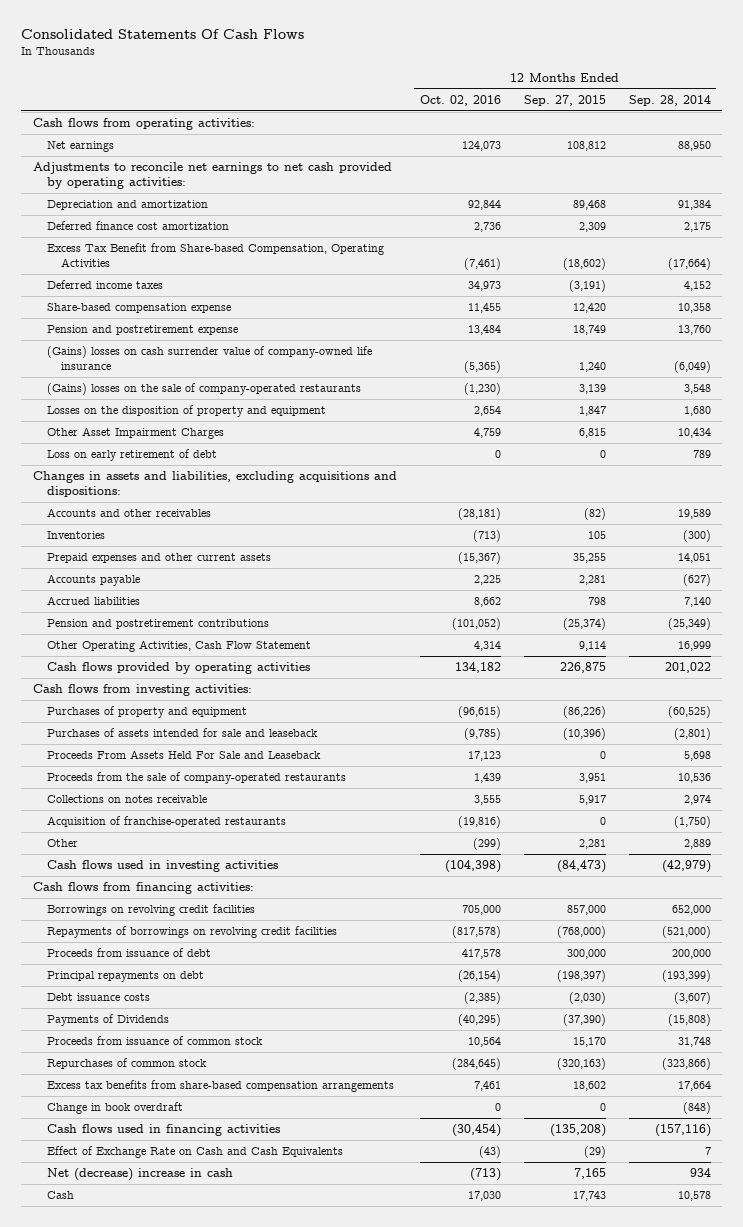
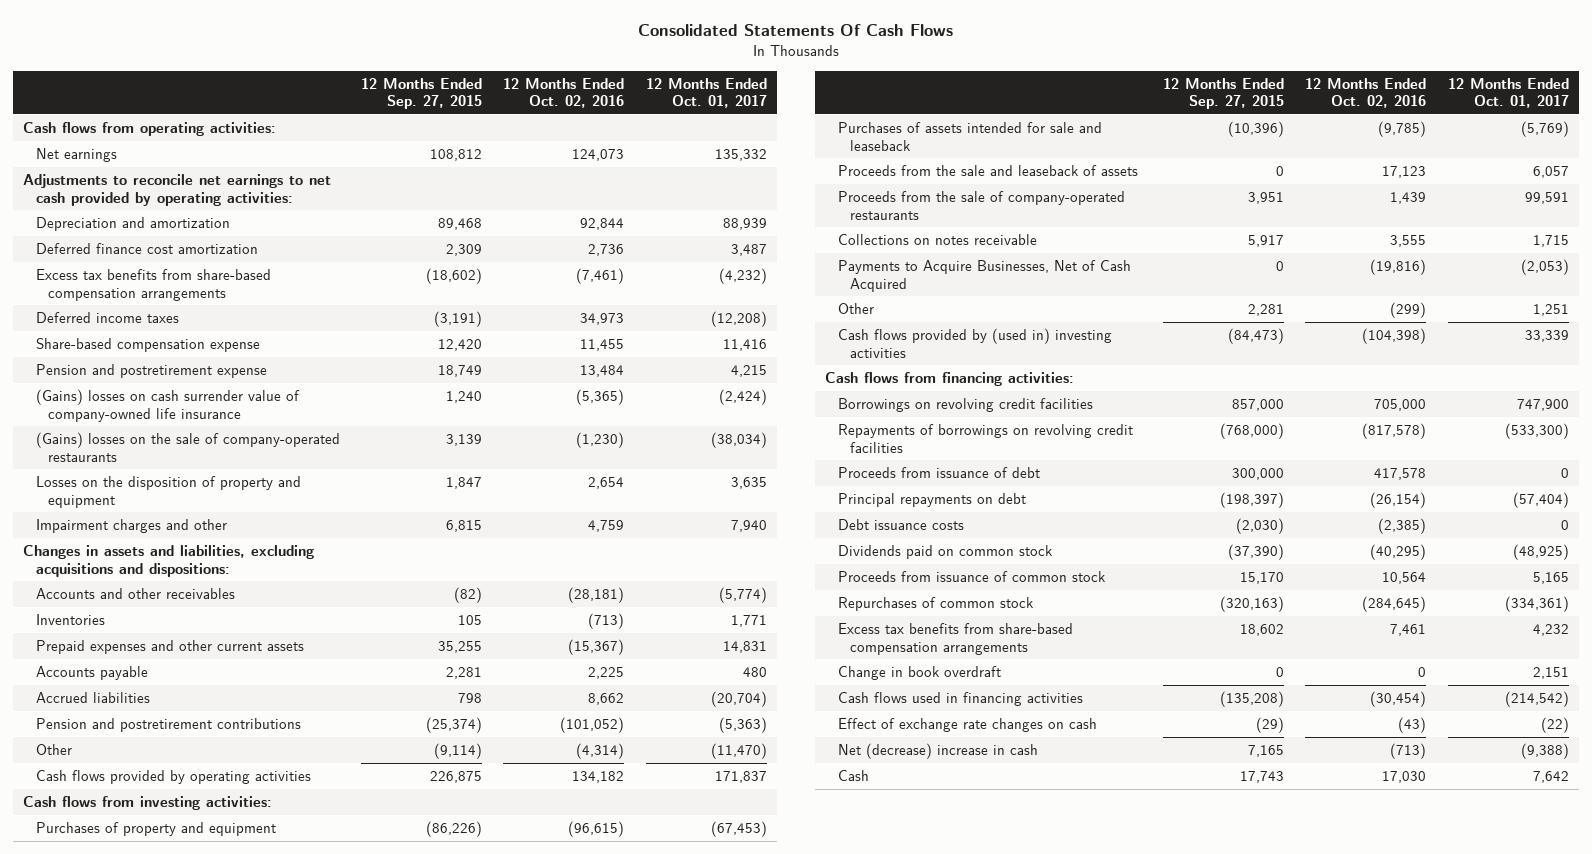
[628,94,711,106] Sep. 28, 2014 -> none
none -> [645,77,767,109] 12 Months Ended Oct. 01, 2017
[46,243,384,268] Excess Tax Benefit from Share-based Compensation, Operating Activities -> [35,269,271,301] Excess tax benefits from share-based compensation arrangements
[46,449,217,462] Loss on early retirement of debt -> none
[46,427,224,440] Other Asset Impairment Charges -> [35,519,227,534] Impairment charges and other
[46,640,311,653] Other Operating Activities, Cash Flow Statement -> none
none -> [35,744,72,756] Other
[46,750,321,760] Proceeds From Assets Held For Sale and Leaseback -> [837,165,1138,177] Proceeds from the sale and leaseback of assets
[46,816,286,828] Acquisition of franchise-operated restaurants -> [837,260,1131,292] Payments to Acquire Businesses, Net of Cash Acquired
[46,860,278,873] Cash flows used in investing activities -> [837,328,1112,358] Cash flows provided by (used in) investing activities
[46,1014,169,1027] Payments of Dividends -> [837,545,1053,560] Dividends paid on common stock
[46,1146,343,1159] Effect of Exchange Rate on Cash and Cash Equivalents -> [837,718,1097,733] Effect of exchange rate changes on cash

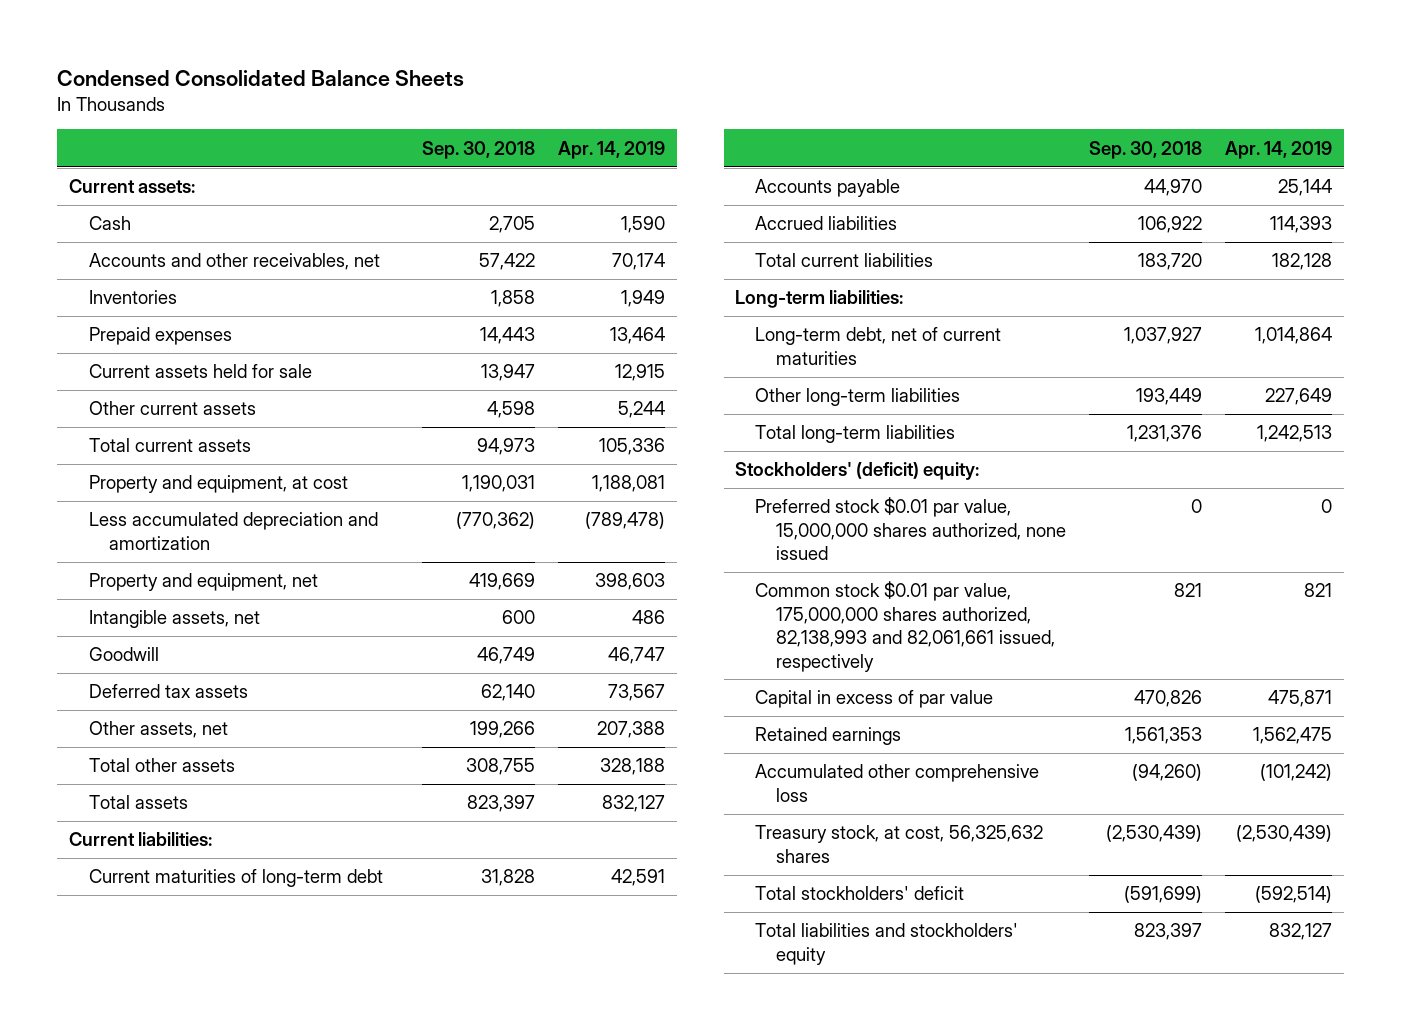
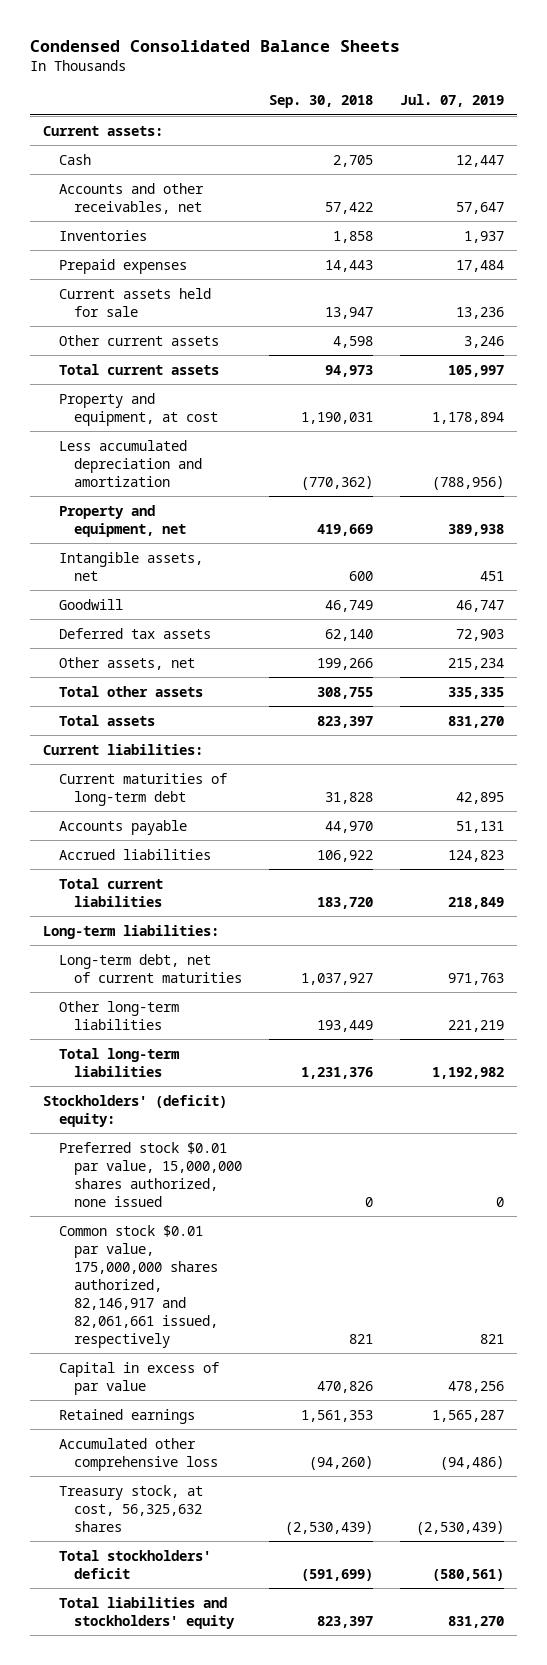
[558,140,666,159] Apr. 14, 2019 -> none
none -> [399,94,504,108] Jul. 07, 2019
[755,581,1055,672] Common stock $0.01 par value, 175,000,000 shares authorized, 82,138,993 and 82,061,661 issued, respectively -> [58,1224,219,1348] Common stock $0.01 par value, 175,000,000 shares authorized, 82,146,917 and 82,061,661 issued, respectively

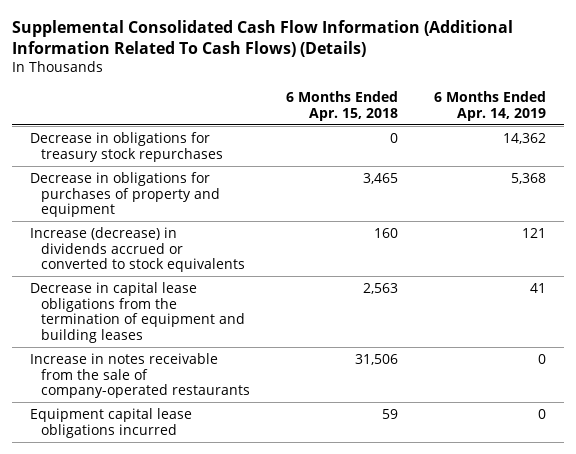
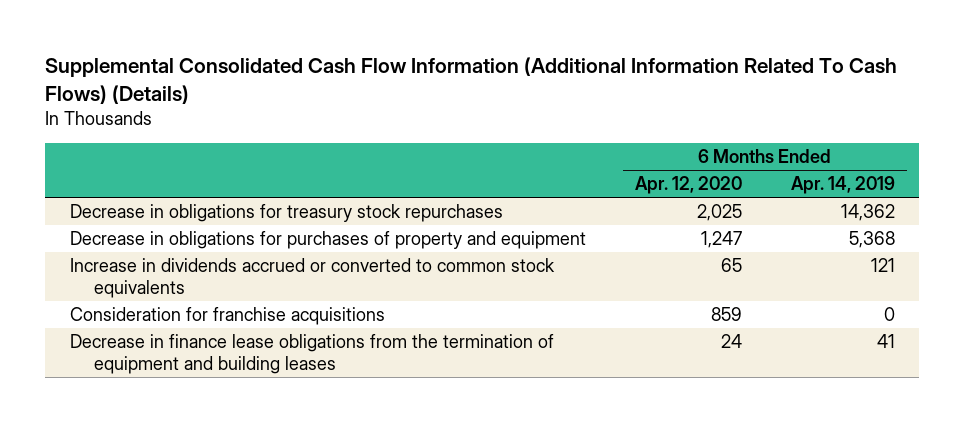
[286,90,399,121] 6 Months Ended Apr. 15, 2018 -> none
none -> [634,176,742,195] Apr. 12, 2020
[29,352,251,399] Increase in notes receivable from the sale of company-operated restaurants -> none
[29,407,192,438] Equipment capital lease obligations incurred -> none
[29,226,246,273] Increase (decrease) in dividends accrued or converted to stock equivalents -> [69,258,555,298] Increase in dividends accrued or converted to common stock equivalents
none -> [69,307,385,326] Consideration for franchise acquisitions
[29,281,246,344] Decrease in capital lease obligations from the termination of equipment and building leases -> [69,334,554,374] Decrease in finance lease obligations from the termination of equipment and building leases

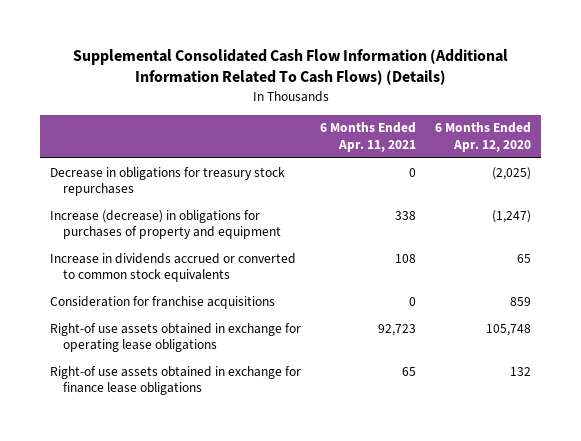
[790,176,895,195] Apr. 14, 2019 -> none
none -> [320,122,417,152] 6 Months Ended Apr. 11, 2021
[696,204,742,222] 2,025 -> [492,166,532,180] (2,025)
[69,231,586,250] Decrease in obligations for purchases of property and equipment -> [49,209,281,240] Increase (decrease) in obligations for purchases of property and equipment
[700,231,742,249] 1,247 -> [492,209,532,223] (1,247)
[69,334,554,374] Decrease in finance lease obligations from the termination of equipment and building leases -> none
none -> [49,322,301,353] Right-of use assets obtained in exchange for operating lease obligations
none -> [49,365,301,396] Right-of use assets obtained in exchange for finance lease obligations

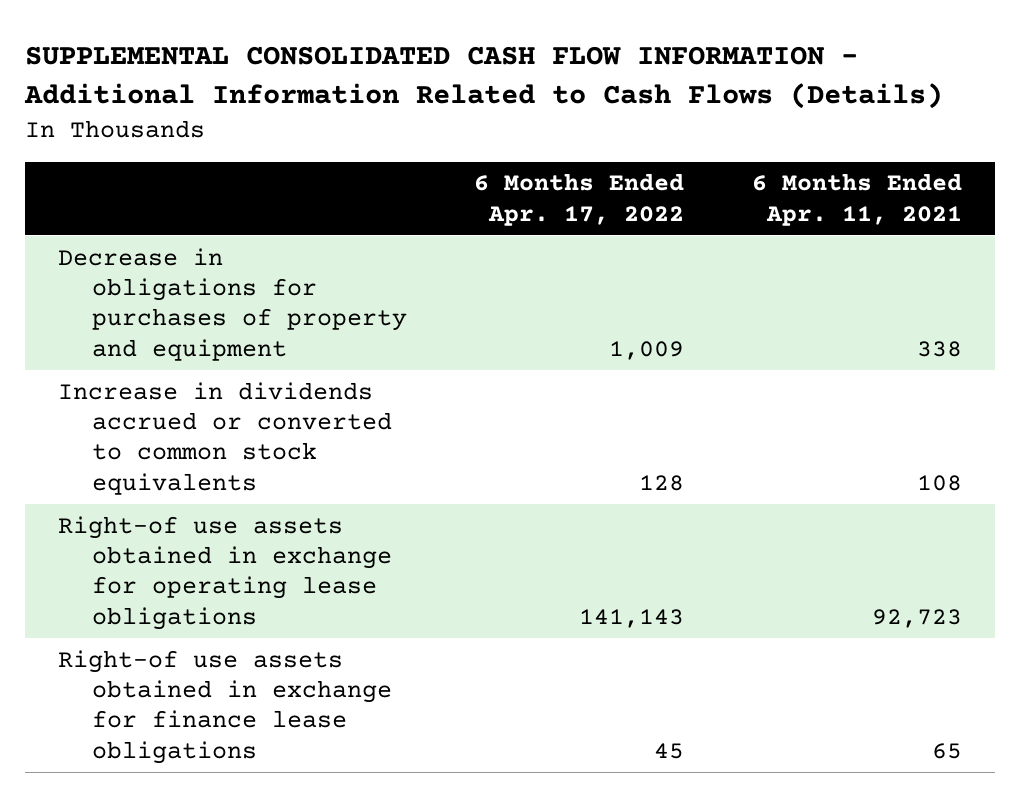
[72,49,508,86] Supplemental Consolidated Cash Flow Information (Additional Information Related To Cash Flows) (Details) -> [23,45,943,109] SUPPLEMENTAL CONSOLIDATED CASH FLOW INFORMATION - Additional Information Related to Cash Flows (Details)
[435,122,532,152] 6 Months Ended Apr. 12, 2020 -> none
none -> [474,173,685,226] 6 Months Ended Apr. 17, 2022
[49,166,285,197] Decrease in obligations for treasury stock repurchases -> none
[49,209,281,240] Increase (decrease) in obligations for purchases of property and equipment -> [58,247,408,361] Decrease in obligations for purchases of property and equipment
[49,295,275,309] Consideration for franchise acquisitions -> none

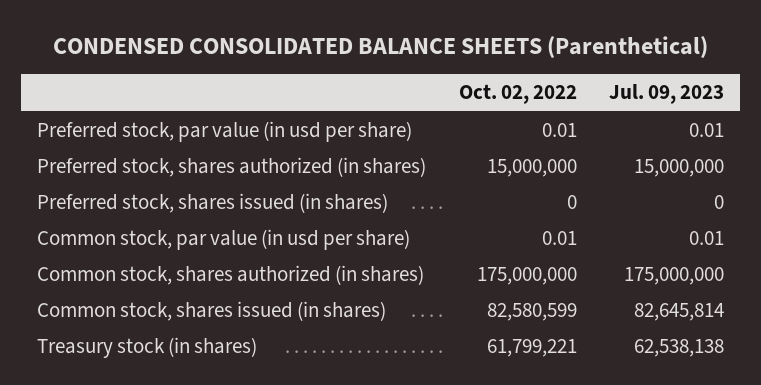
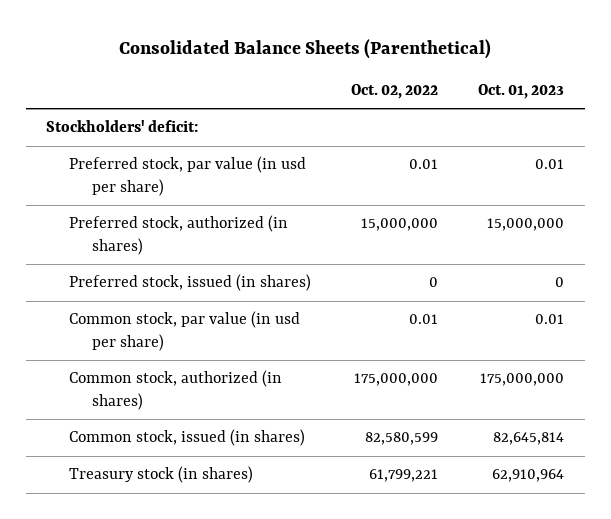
[52,35,708,58] CONDENSED CONSOLIDATED BALANCE SHEETS (Parenthetical) -> [119,38,492,59] Consolidated Balance Sheets (Parenthetical)
[609,84,725,105] Jul. 09, 2023 -> none
none -> [478,83,565,99] Oct. 01, 2023
none -> [46,120,199,133] Stockholders' deficit:
[37,157,427,178] Preferred stock, shares authorized (in shares) -> [68,215,288,256] Preferred stock, authorized (in shares)
[37,193,389,214] Preferred stock, shares issued (in shares) -> [68,274,311,292] Preferred stock, issued (in shares)
[37,265,425,286] Common stock, shares authorized (in shares) -> [68,370,282,411] Common stock, authorized (in shares)
[37,301,387,322] Common stock, shares issued (in shares) -> [68,429,305,447] Common stock, issued (in shares)

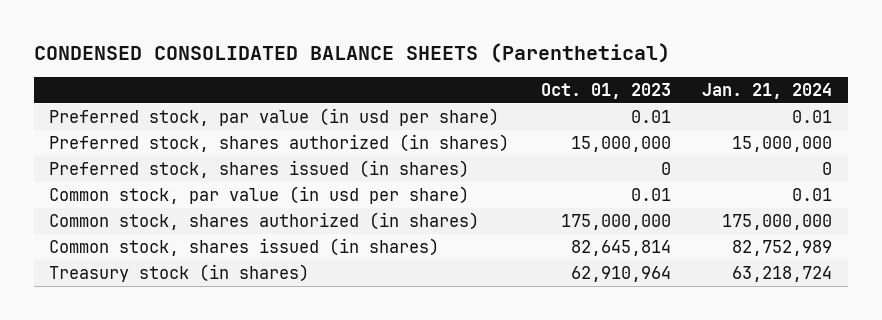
[119,38,492,59] Consolidated Balance Sheets (Parenthetical) -> [33,43,670,64] CONDENSED CONSOLIDATED BALANCE SHEETS (Parenthetical)
[351,83,439,99] Oct. 02, 2022 -> none
none -> [702,83,833,100] Jan. 21, 2024
[46,120,199,133] Stockholders' deficit: -> none
[68,215,288,256] Preferred stock, authorized (in shares) -> [49,134,510,153] Preferred stock, shares authorized (in shares)
[68,274,311,292] Preferred stock, issued (in shares) -> [49,160,470,179] Preferred stock, shares issued (in shares)
[68,370,282,411] Common stock, authorized (in shares) -> [49,212,480,231] Common stock, shares authorized (in shares)
[68,429,305,447] Common stock, issued (in shares) -> [49,238,440,257] Common stock, shares issued (in shares)

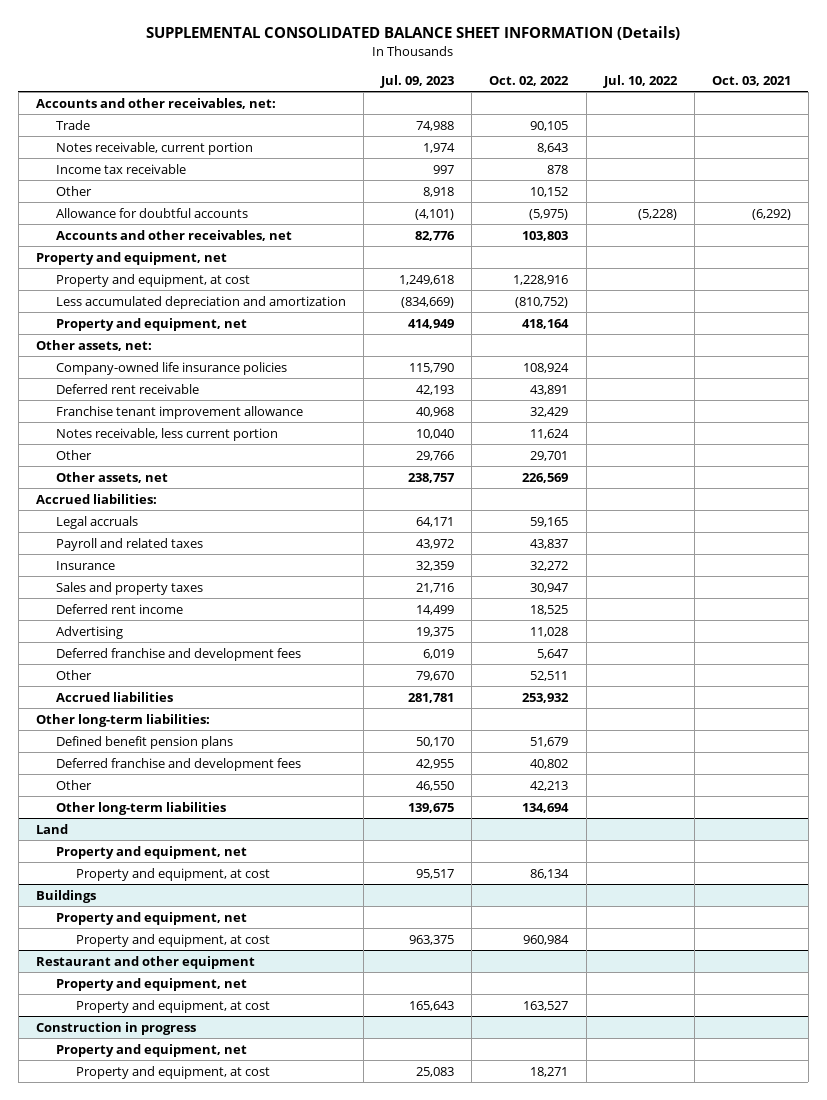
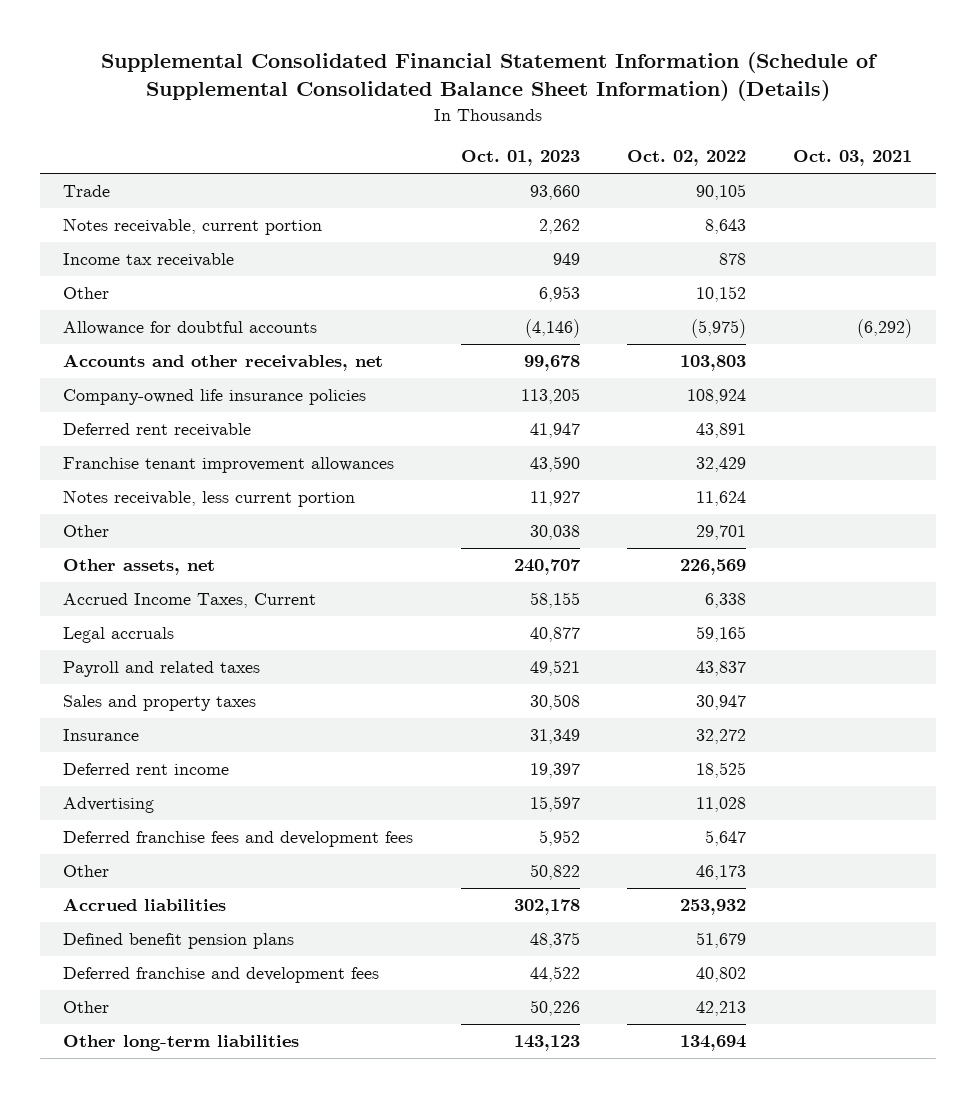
[146,26,681,41] SUPPLEMENTAL CONSOLIDATED BALANCE SHEET INFORMATION (Details) -> [100,51,878,102] Supplemental Consolidated Financial Statement Information (Schedule of Supplemental Consolidated Balance Sheet Information) (Details)
[380,74,455,88] Jul. 09, 2023 -> none
[602,74,678,88] Jul. 10, 2022 -> none
none -> [460,150,580,167] Oct. 01, 2023
[35,97,276,109] Accounts and other receivables, net: -> none
[35,251,227,265] Property and equipment, net -> none
[56,273,251,287] Property and equipment, at cost -> none
[56,295,347,309] Less accumulated depreciation and amortization -> none
[56,317,248,331] Property and equipment, net -> none
[35,339,152,351] Other assets, net: -> none
[56,405,304,419] Franchise tenant improvement allowance -> [63,457,395,474] Franchise tenant improvement allowances
[35,493,157,504] Accrued liabilities: -> none
none -> [63,593,317,609] Accrued Income Taxes, Current
[56,560,116,570] Insurance -> [63,729,140,742] Insurance
[56,647,302,661] Deferred franchise and development fees -> [63,831,414,848] Deferred franchise fees and development fees
[530,670,569,681] 52,511 -> [695,865,746,881] 46,173
[35,713,210,727] Other long-term liabilities: -> none
[35,823,68,834] Land -> none
[56,845,248,859] Property and equipment, net -> none
[76,867,271,881] Property and equipment, at cost -> none
[35,889,96,903] Buildings -> none
[56,911,248,925] Property and equipment, net -> none
[76,933,271,947] Property and equipment, at cost -> none
[35,955,255,969] Restaurant and other equipment -> none
[56,977,248,991] Property and equipment, net -> none
[76,999,271,1013] Property and equipment, at cost -> none
[35,1021,196,1035] Construction in progress -> none
[56,1043,248,1057] Property and equipment, net -> none
[76,1065,271,1079] Property and equipment, at cost -> none

